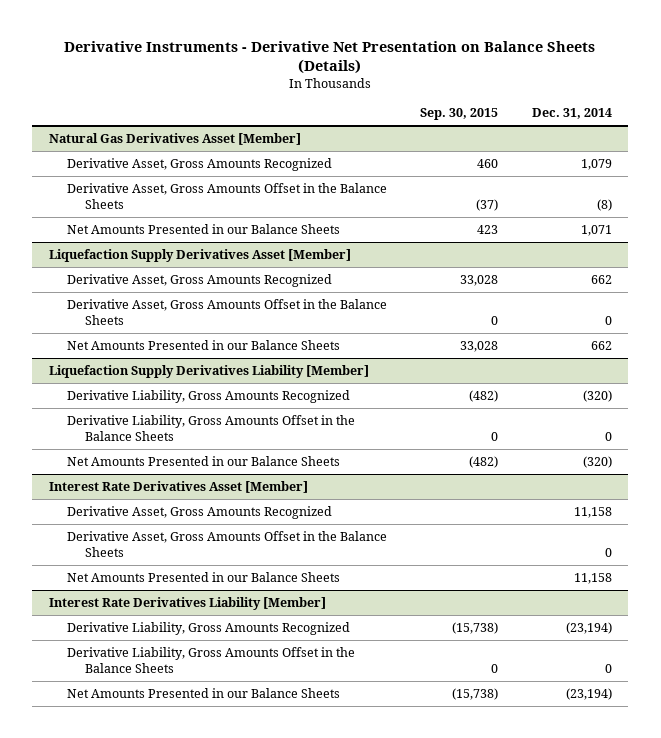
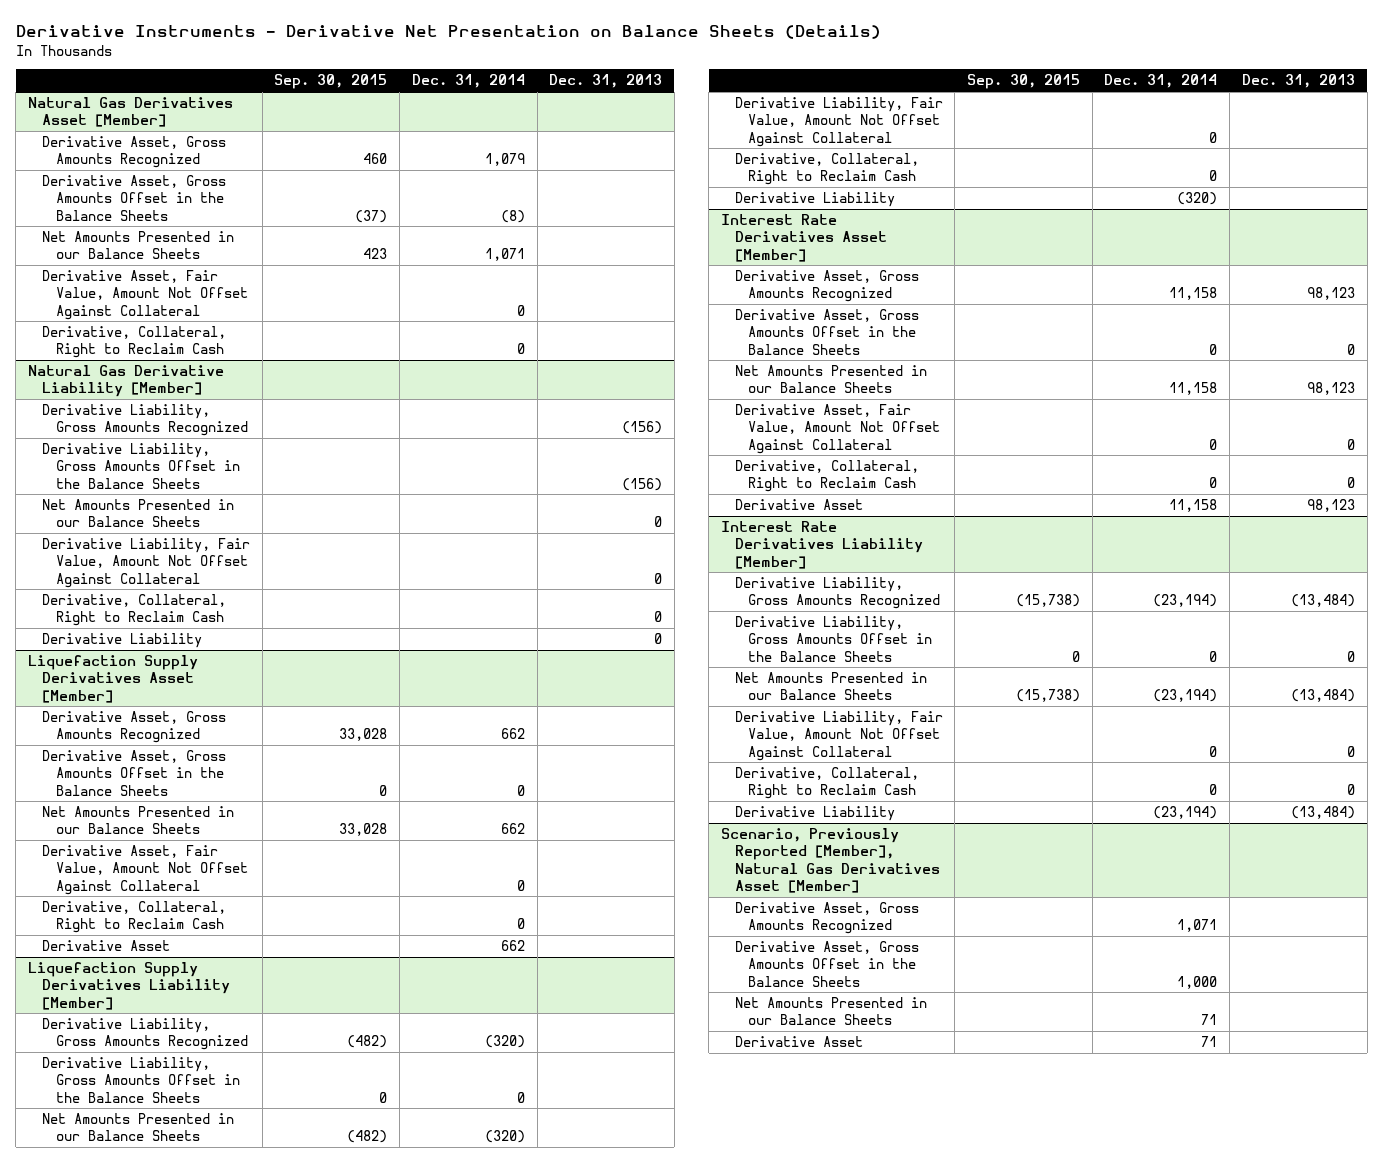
none -> [549,74,663,89] Dec. 31, 2013
none -> [41,270,248,320] Derivative Asset, Fair Value, Amount Not Offset Against Collateral
none -> [41,326,226,359] Derivative, Collateral, Right to Reclaim Cash
none -> [28,365,225,398] Natural Gas Derivative Liability [Member]
none -> [41,404,248,437] Derivative Liability, Gross Amounts Recognized
none -> [41,443,240,489] Derivative Liability, Gross Amounts Offset in the Balance Sheets
none -> [41,499,234,528] Net Amounts Presented in our Balance Sheets
none -> [41,538,250,588] Derivative Liability, Fair Value, Amount Not Offset Against Collateral
none -> [41,594,226,627] Derivative, Collateral, Right to Reclaim Cash
none -> [41,633,202,649] Derivative Liability
none -> [41,845,248,895] Derivative Asset, Fair Value, Amount Not Offset Against Collateral
none -> [41,901,226,934] Derivative, Collateral, Right to Reclaim Cash
none -> [41,940,170,952] Derivative Asset
none -> [734,97,943,147] Derivative Liability, Fair Value, Amount Not Offset Against Collateral
none -> [734,153,919,186] Derivative, Collateral, Right to Reclaim Cash
none -> [734,192,895,208] Derivative Liability
none -> [734,404,941,454] Derivative Asset, Fair Value, Amount Not Offset Against Collateral
none -> [734,460,919,493] Derivative, Collateral, Right to Reclaim Cash
none -> [734,499,863,511] Derivative Asset
none -> [734,711,943,761] Derivative Liability, Fair Value, Amount Not Offset Against Collateral
none -> [734,767,919,800] Derivative, Collateral, Right to Reclaim Cash
none -> [734,806,895,822] Derivative Liability
none -> [720,828,940,893] Scenario, Previously Reported [Member], Natural Gas Derivatives Asset [Member]
none -> [734,902,919,935] Derivative Asset, Gross Amounts Recognized
none -> [734,941,919,987] Derivative Asset, Gross Amounts Offset in the Balance Sheets
none -> [734,997,927,1026] Net Amounts Presented in our Balance Sheets
none -> [734,1036,863,1048] Derivative Asset

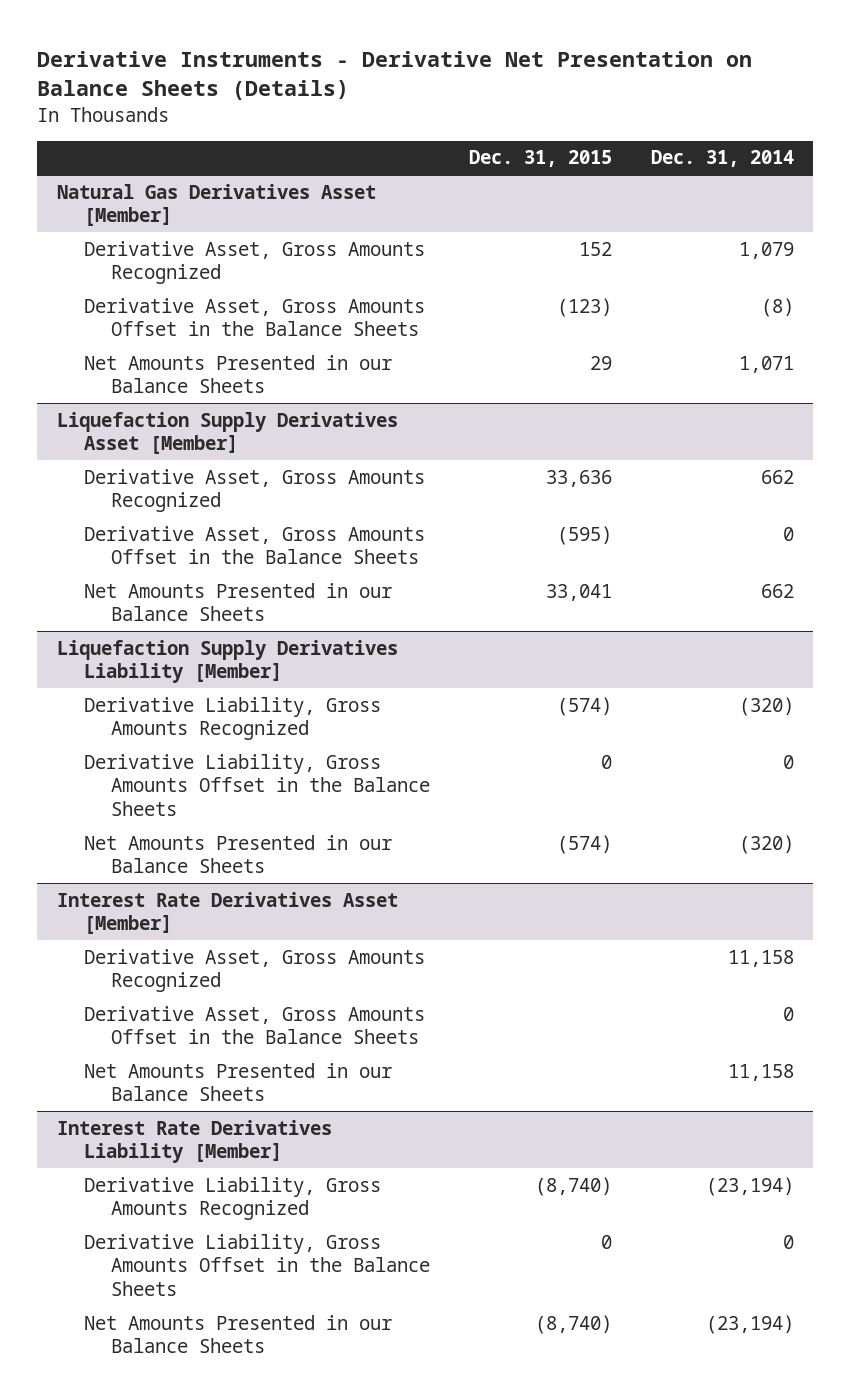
[274,74,388,90] Sep. 30, 2015 -> none
[549,74,663,89] Dec. 31, 2013 -> none
none -> [468,150,612,168] Dec. 31, 2015
[41,270,248,320] Derivative Asset, Fair Value, Amount Not Offset Against Collateral -> none
[41,326,226,359] Derivative, Collateral, Right to Reclaim Cash -> none
[28,365,225,398] Natural Gas Derivative Liability [Member] -> none
[41,404,248,437] Derivative Liability, Gross Amounts Recognized -> none
[41,443,240,489] Derivative Liability, Gross Amounts Offset in the Balance Sheets -> none
[41,499,234,528] Net Amounts Presented in our Balance Sheets -> none
[41,538,250,588] Derivative Liability, Fair Value, Amount Not Offset Against Collateral -> none
[41,594,226,627] Derivative, Collateral, Right to Reclaim Cash -> none
[41,633,202,649] Derivative Liability -> none
[41,845,248,895] Derivative Asset, Fair Value, Amount Not Offset Against Collateral -> none
[41,901,226,934] Derivative, Collateral, Right to Reclaim Cash -> none
[41,940,170,952] Derivative Asset -> none
[734,97,943,147] Derivative Liability, Fair Value, Amount Not Offset Against Collateral -> none
[734,153,919,186] Derivative, Collateral, Right to Reclaim Cash -> none
[734,192,895,208] Derivative Liability -> none
[734,404,941,454] Derivative Asset, Fair Value, Amount Not Offset Against Collateral -> none
[734,460,919,493] Derivative, Collateral, Right to Reclaim Cash -> none
[734,499,863,511] Derivative Asset -> none
[734,711,943,761] Derivative Liability, Fair Value, Amount Not Offset Against Collateral -> none
[734,767,919,800] Derivative, Collateral, Right to Reclaim Cash -> none
[734,806,895,822] Derivative Liability -> none
[720,828,940,893] Scenario, Previously Reported [Member], Natural Gas Derivatives Asset [Member] -> none
[734,902,919,935] Derivative Asset, Gross Amounts Recognized -> none
[734,941,919,987] Derivative Asset, Gross Amounts Offset in the Balance Sheets -> none
[734,997,927,1026] Net Amounts Presented in our Balance Sheets -> none
[734,1036,863,1048] Derivative Asset -> none

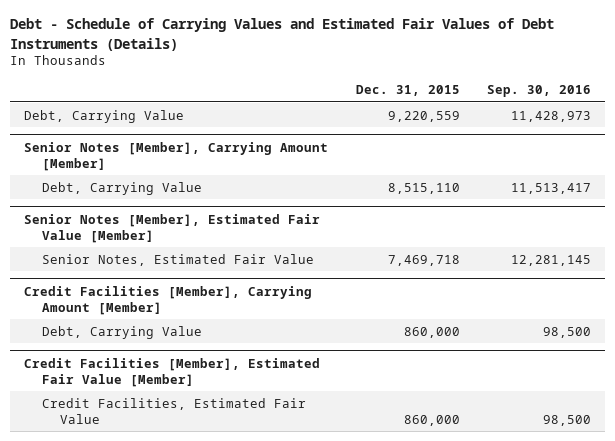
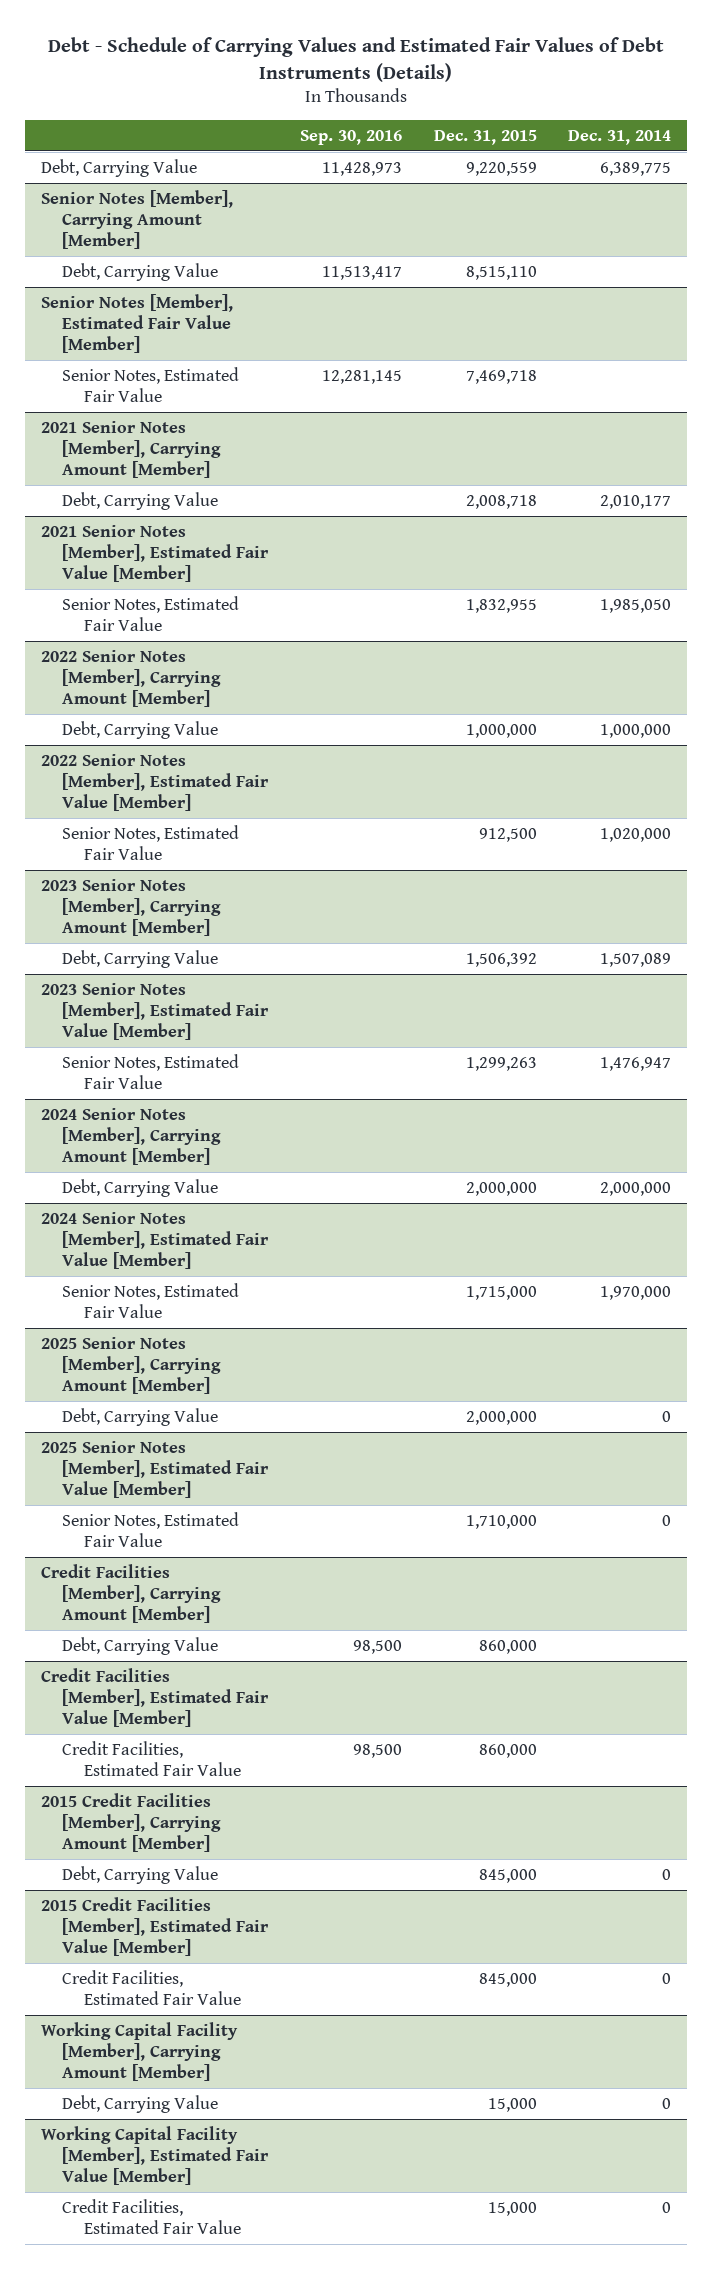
none -> [568,129,672,145] Dec. 31, 2014
none -> [40,421,222,478] 2021 Senior Notes [Member], Carrying Amount [Member]
none -> [62,492,219,511] Debt, Carrying Value
none -> [40,525,270,582] 2021 Senior Notes [Member], Estimated Fair Value [Member]
none -> [62,596,240,631] Senior Notes, Estimated Fair Value
none -> [40,650,222,707] 2022 Senior Notes [Member], Carrying Amount [Member]
none -> [62,721,219,740] Debt, Carrying Value
none -> [40,754,270,811] 2022 Senior Notes [Member], Estimated Fair Value [Member]
none -> [62,825,240,860] Senior Notes, Estimated Fair Value
none -> [40,879,222,936] 2023 Senior Notes [Member], Carrying Amount [Member]
none -> [62,950,219,969] Debt, Carrying Value
none -> [40,983,270,1040] 2023 Senior Notes [Member], Estimated Fair Value [Member]
none -> [62,1054,240,1089] Senior Notes, Estimated Fair Value
none -> [40,1108,222,1165] 2024 Senior Notes [Member], Carrying Amount [Member]
none -> [62,1179,219,1198] Debt, Carrying Value
none -> [40,1212,270,1269] 2024 Senior Notes [Member], Estimated Fair Value [Member]
none -> [62,1283,240,1318] Senior Notes, Estimated Fair Value
none -> [40,1337,222,1394] 2025 Senior Notes [Member], Carrying Amount [Member]
none -> [62,1408,219,1427] Debt, Carrying Value
none -> [40,1441,270,1498] 2025 Senior Notes [Member], Estimated Fair Value [Member]
none -> [62,1512,240,1547] Senior Notes, Estimated Fair Value
none -> [40,1793,222,1852] 2015 Credit Facilities [Member], Carrying Amount [Member]
none -> [62,1866,219,1885] Debt, Carrying Value
none -> [40,1897,270,1956] 2015 Credit Facilities [Member], Estimated Fair Value [Member]
none -> [62,1970,241,2005] Credit Facilities, Estimated Fair Value
none -> [40,2022,238,2081] Working Capital Facility [Member], Carrying Amount [Member]
none -> [62,2095,219,2114] Debt, Carrying Value
none -> [40,2126,270,2185] Working Capital Facility [Member], Estimated Fair Value [Member]
none -> [62,2199,241,2234] Credit Facilities, Estimated Fair Value

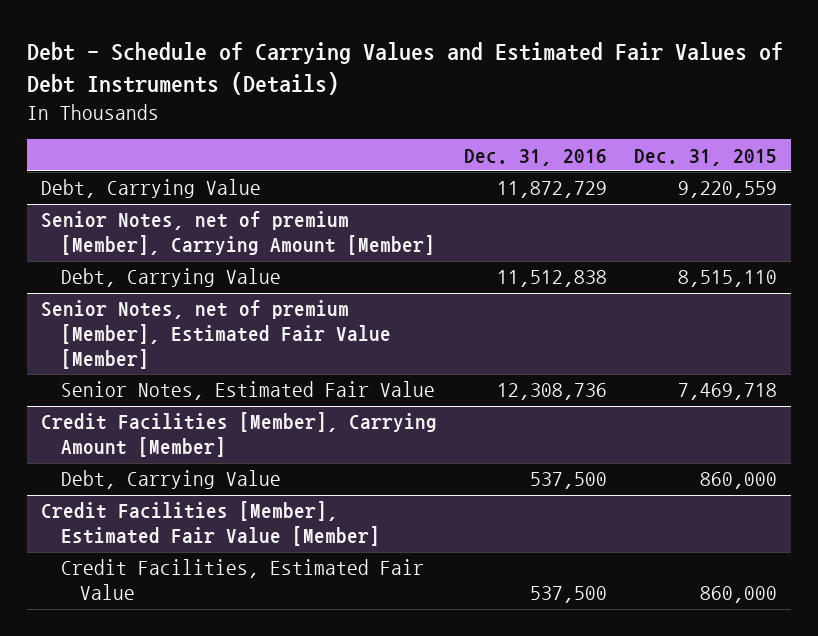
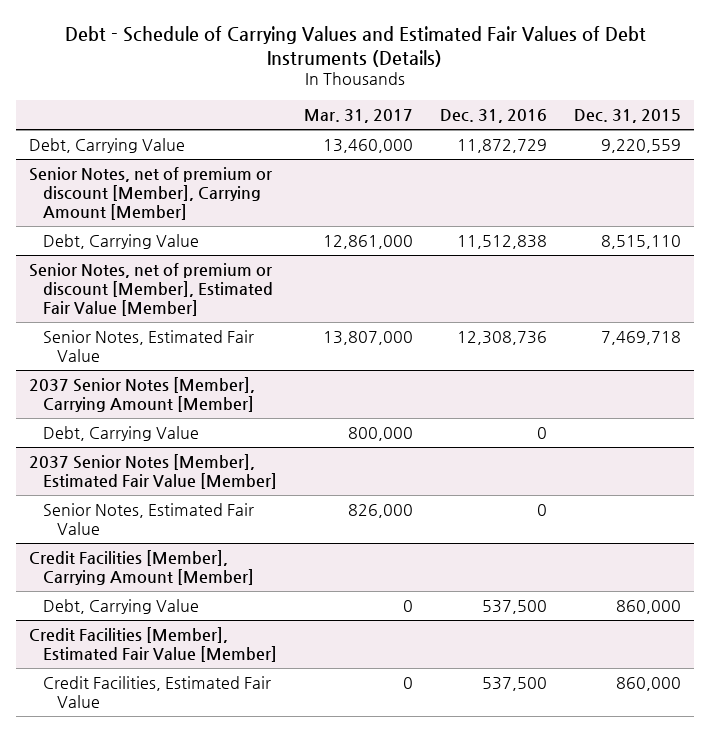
none -> [303,108,413,123] Mar. 31, 2017
[40,211,435,256] Senior Notes, net of premium [Member], Carrying Amount [Member] -> [29,167,273,221] Senior Notes, net of premium or discount [Member], Carrying Amount [Member]
[40,300,391,370] Senior Notes, net of premium [Member], Estimated Fair Value [Member] -> [29,263,273,317] Senior Notes, net of premium or discount [Member], Estimated Fair Value [Member]
none -> [29,377,256,413] 2037 Senior Notes [Member], Carrying Amount [Member]
none -> [42,426,199,442] Debt, Carrying Value
none -> [29,454,277,490] 2037 Senior Notes [Member], Estimated Fair Value [Member]
none -> [42,503,254,536] Senior Notes, Estimated Fair Value

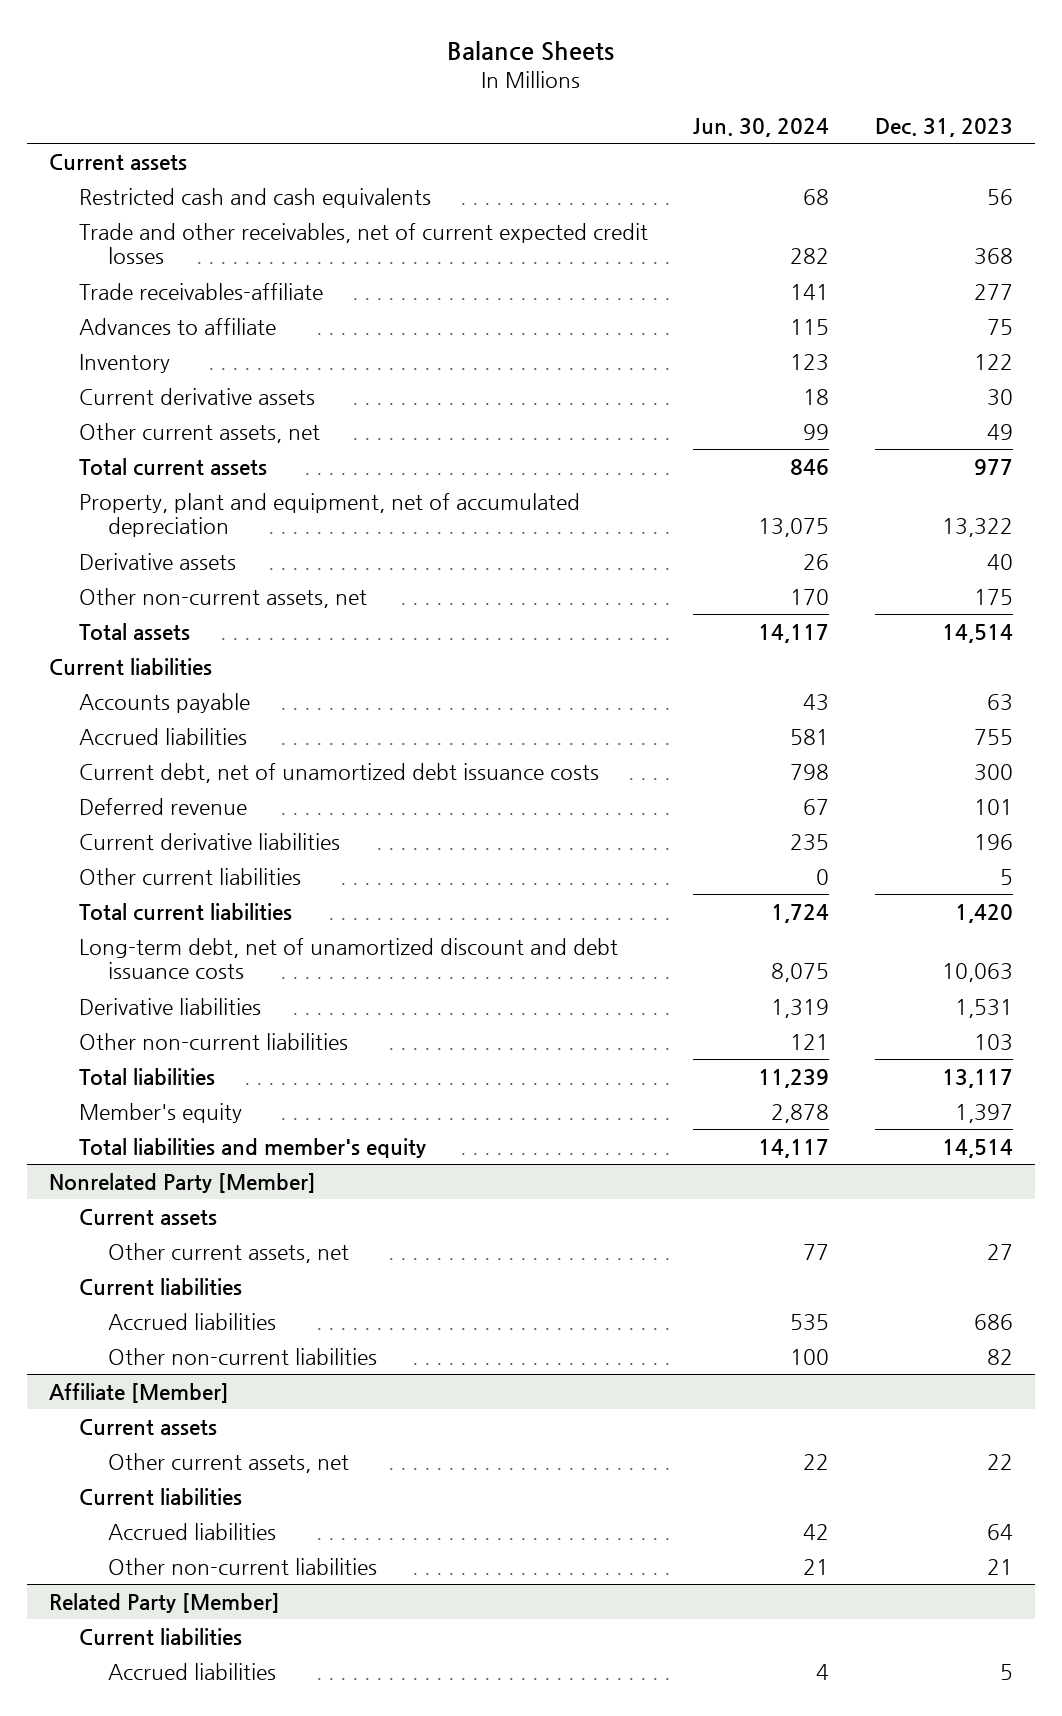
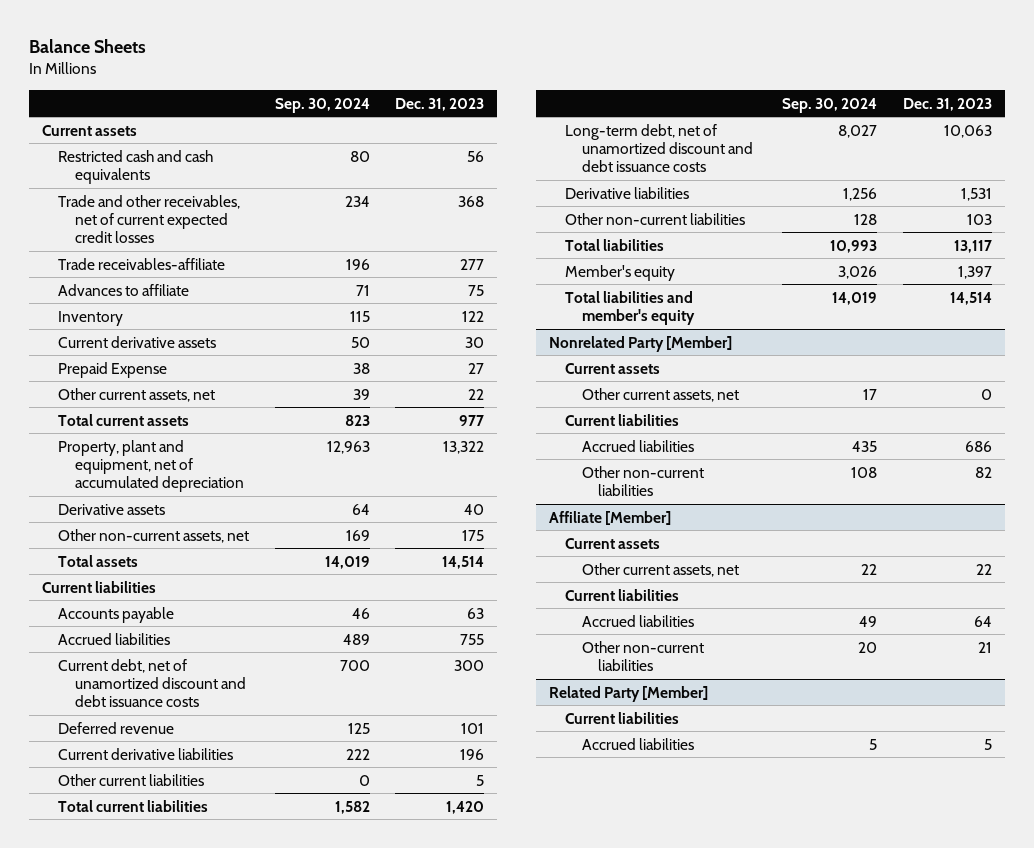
[693,118,830,138] Jun. 30, 2024 -> none
none -> [274,97,370,113] Sep. 30, 2024
none -> [58,361,168,378] Prepaid Expense
[986,423,1013,440] 49 -> [468,388,485,400] 22
[78,762,599,783] Current debt, net of unamortized debt issuance costs -> [58,658,246,708] Current debt, net of unamortized discount and debt issuance costs
[986,1243,1013,1260] 27 -> [980,388,992,400] 0

